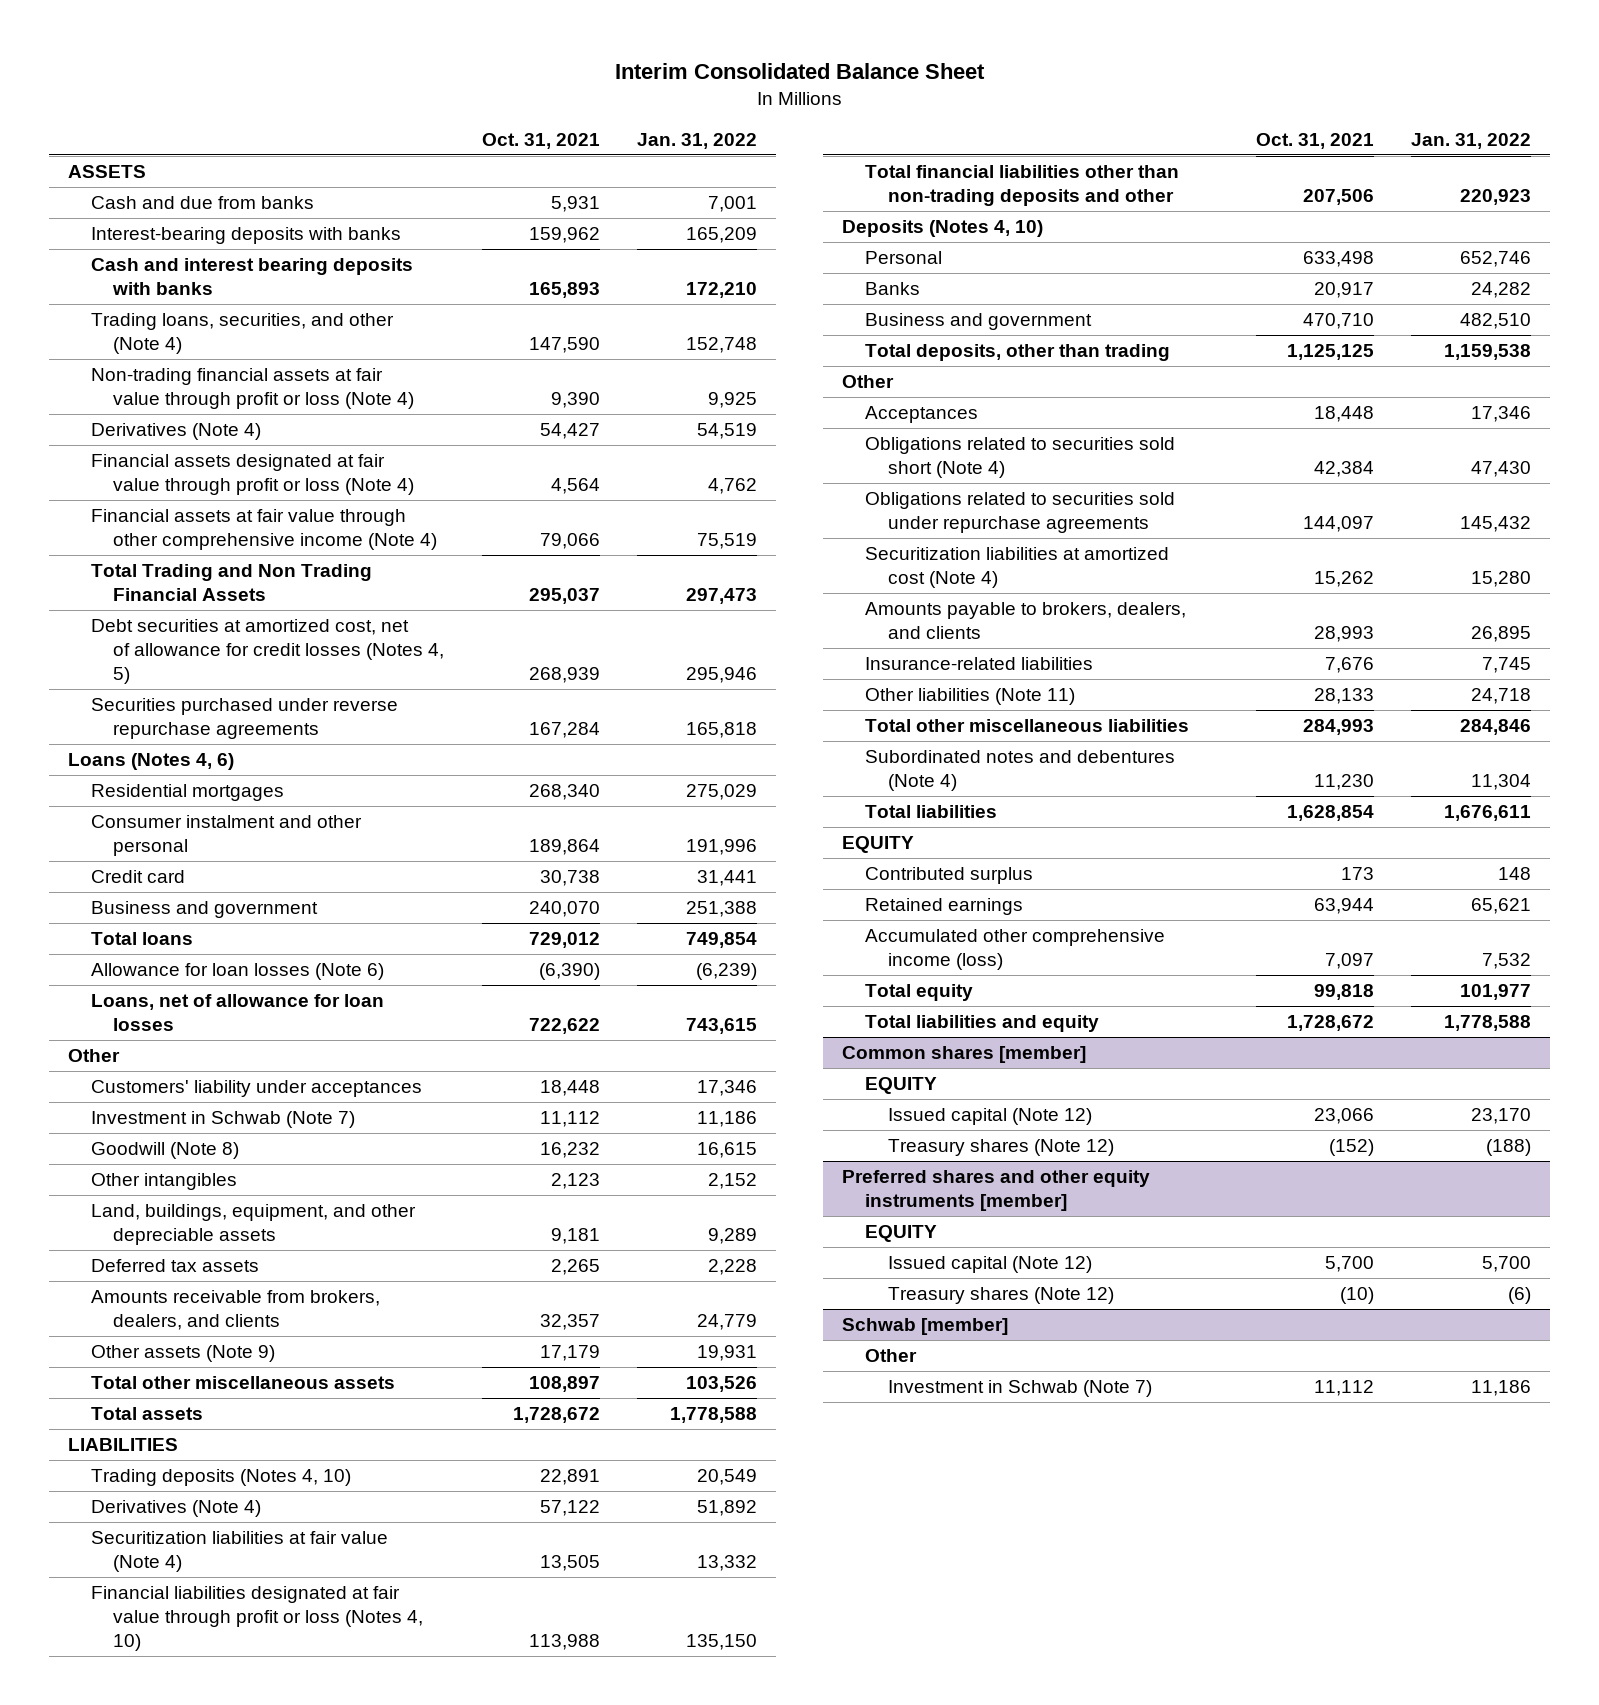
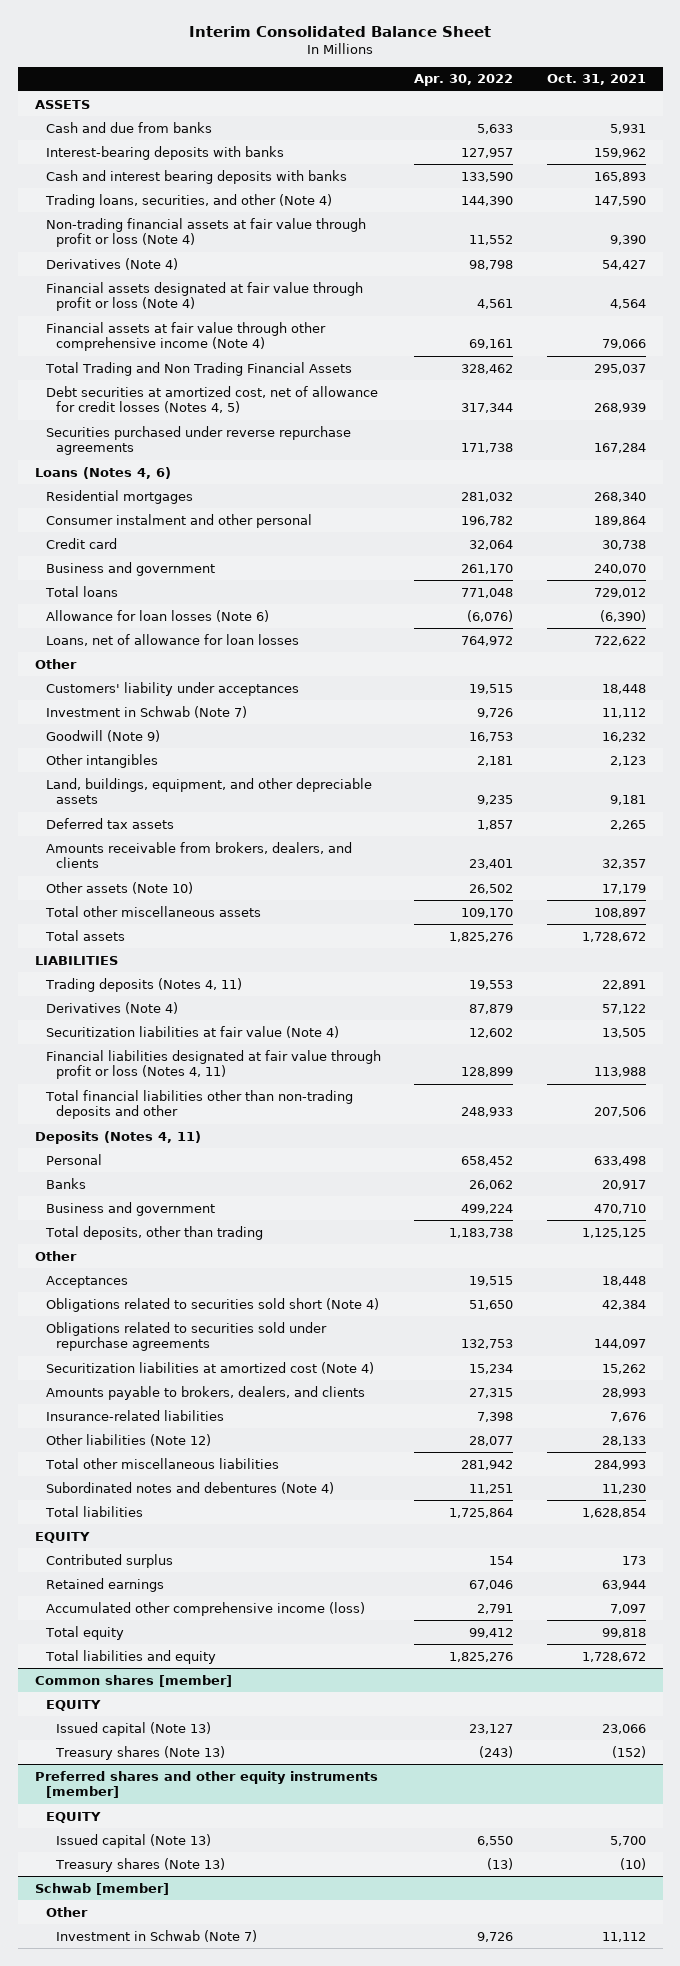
[637,132,758,149] Jan. 31, 2022 -> none
none -> [414,74,514,87] Apr. 30, 2022
[90,1141,239,1159] Goodwill (Note 8) -> [45,729,160,742] Goodwill (Note 9)
[90,1344,275,1362] Other assets (Note 9) -> [45,881,193,894] Other assets (Note 10)
[90,1468,351,1486] Trading deposits (Notes 4, 10) -> [44,977,242,992] Trading deposits (Notes 4, 11)
[90,1585,424,1651] Financial liabilities designated at fair value through profit or loss (Notes 4, 10) -> [45,1049,381,1080] Financial liabilities designated at fair value through profit or loss (Notes 4, 11)
[842,219,1044,237] Deposits (Notes 4, 10) -> [34,1130,201,1144] Deposits (Notes 4, 11)
[864,687,1075,705] Other liabilities (Note 11) -> [45,1433,211,1446] Other liabilities (Note 12)
[887,1107,1092,1125] Issued capital (Note 12) -> [56,1721,212,1736] Issued capital (Note 13)
[887,1138,1114,1156] Treasury shares (Note 12) -> [55,1745,226,1760] Treasury shares (Note 13)
[887,1255,1092,1273] Issued capital (Note 12) -> [56,1833,212,1848] Issued capital (Note 13)
[887,1286,1114,1304] Treasury shares (Note 12) -> [55,1857,226,1872] Treasury shares (Note 13)

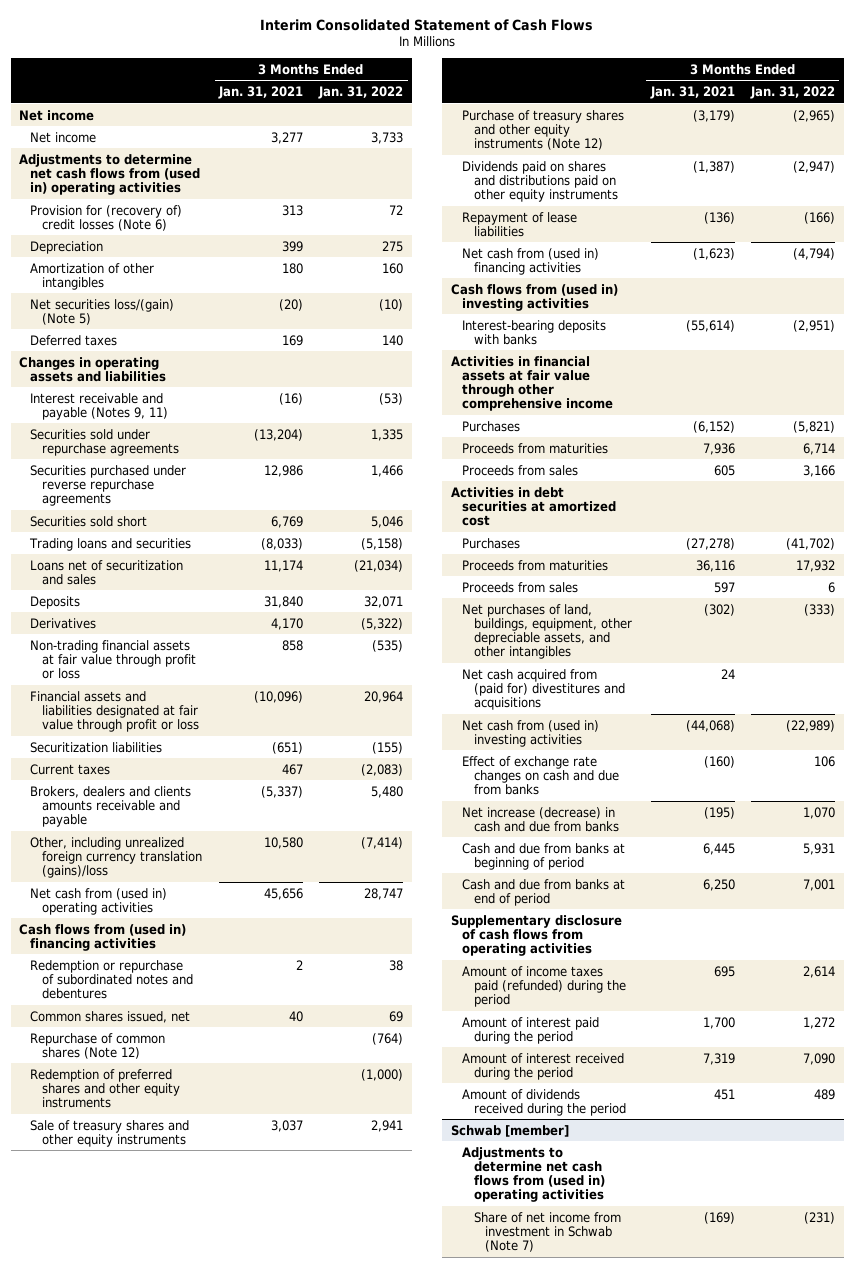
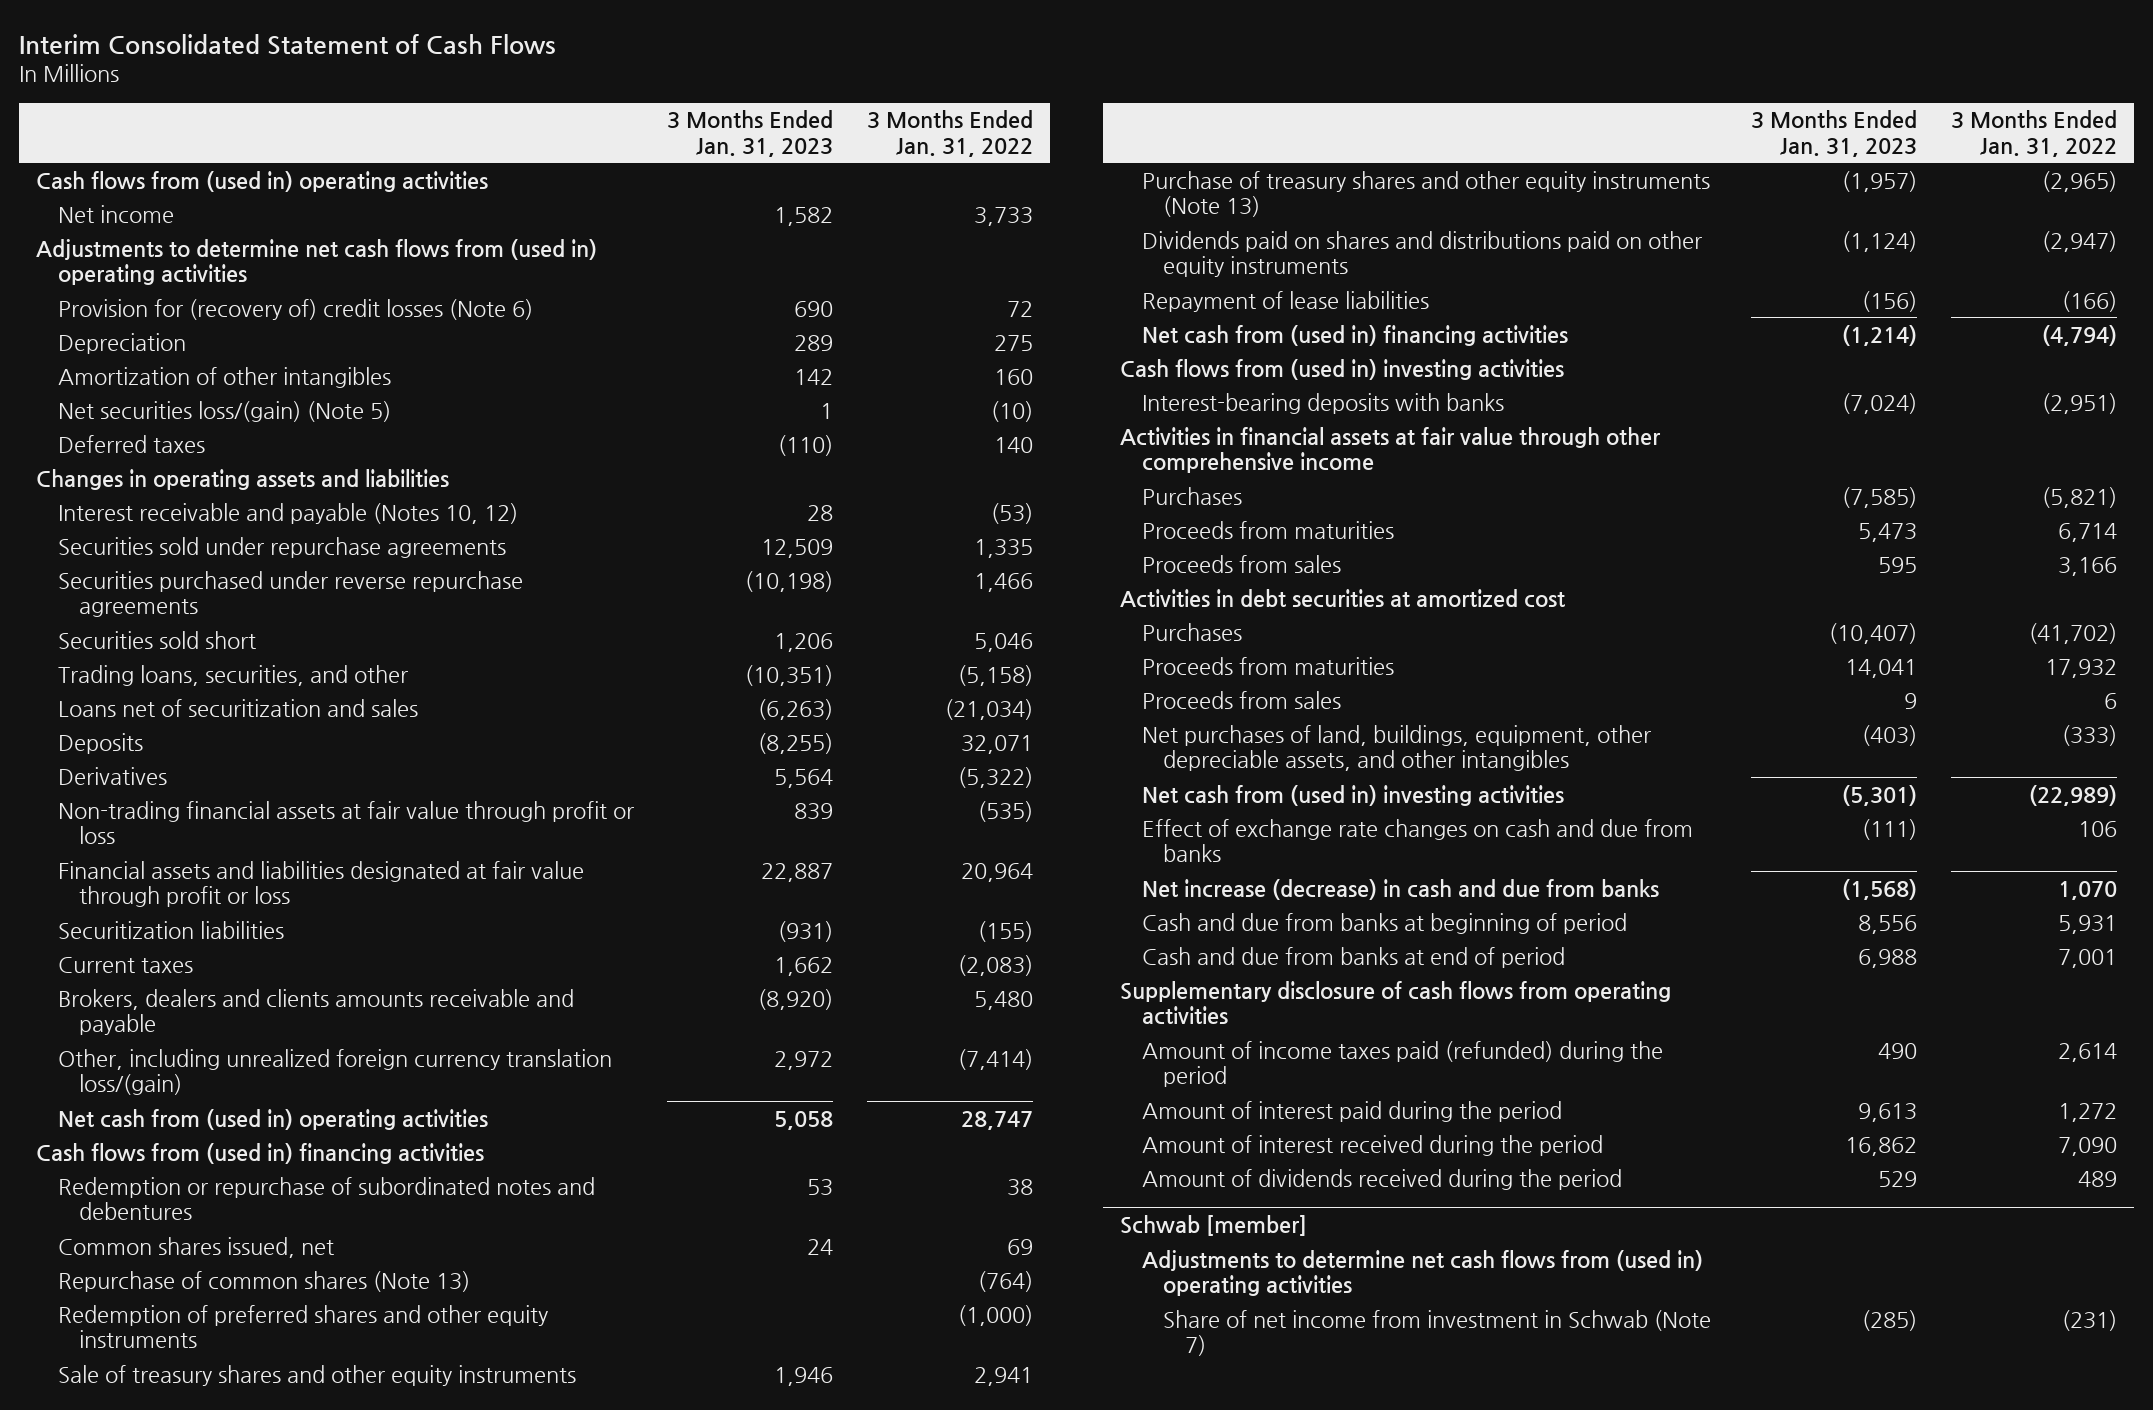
[217,86,303,100] Jan. 31, 2021 -> none
none -> [667,110,834,157] 3 Months Ended Jan. 31, 2023
[19,109,95,121] Net income -> [36,170,489,192] Cash flows from (used in) operating activities
[30,392,168,420] Interest receivable and payable (Notes 9, 11) -> [57,502,518,524] Interest receivable and payable (Notes 10, 12)
[29,537,192,551] Trading loans and securities -> [57,664,408,686] Trading loans, securities, and other
[30,836,202,879] Other, including unrealized foreign currency translation (gains)/loss -> [57,1048,612,1095] Other, including unrealized foreign currency translation loss/(gain)
[30,1032,166,1059] Repurchase of common shares (Note 12) -> [57,1270,470,1292] Repurchase of common shares (Note 13)
[462,109,625,151] Purchase of treasury shares and other equity instruments (Note 12) -> [1141,170,1710,217] Purchase of treasury shares and other equity instruments (Note 13)
[462,668,625,711] Net cash acquired from (paid for) divestitures and acquisitions -> none

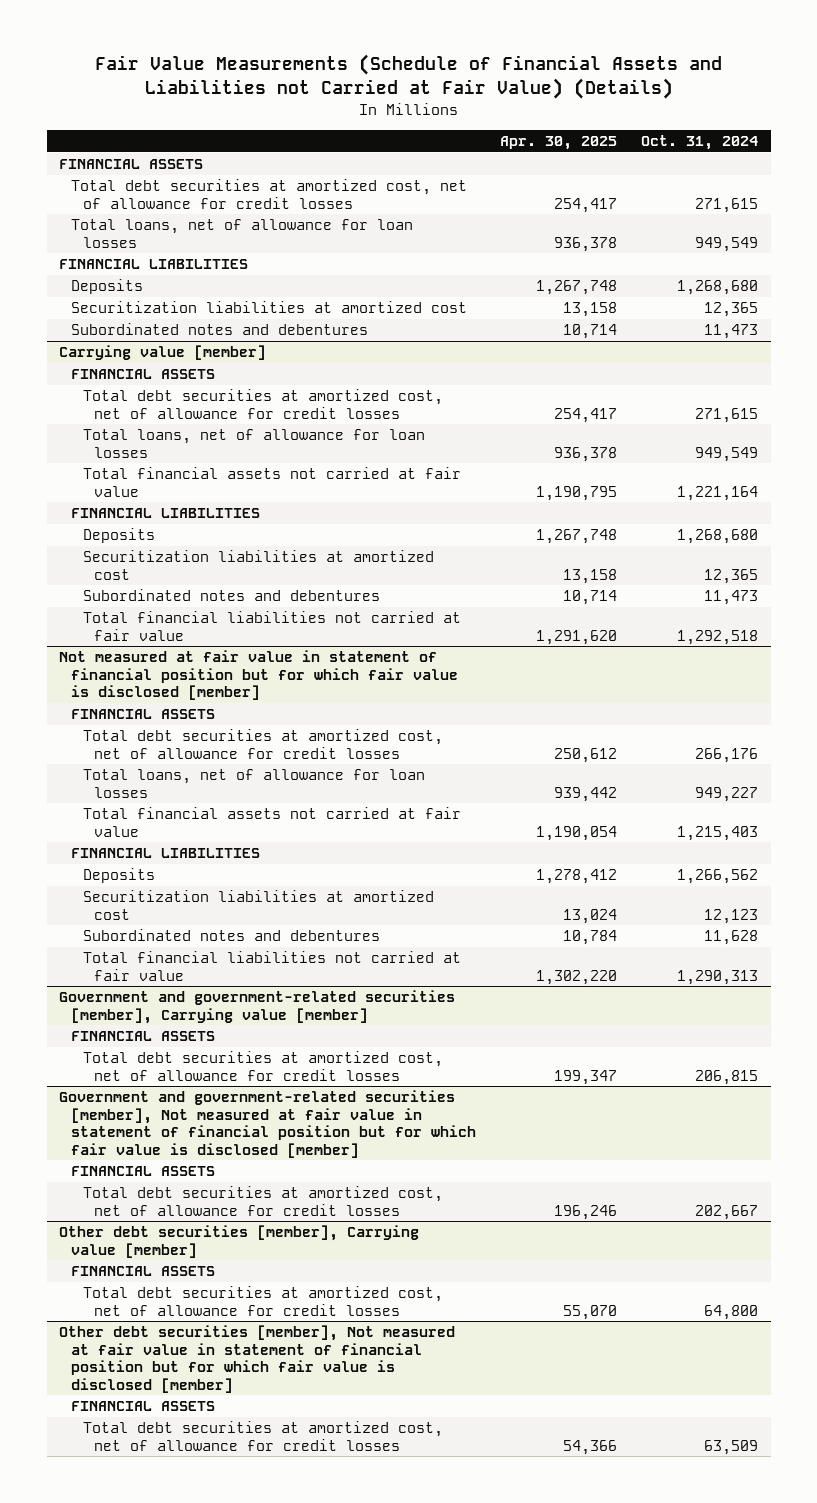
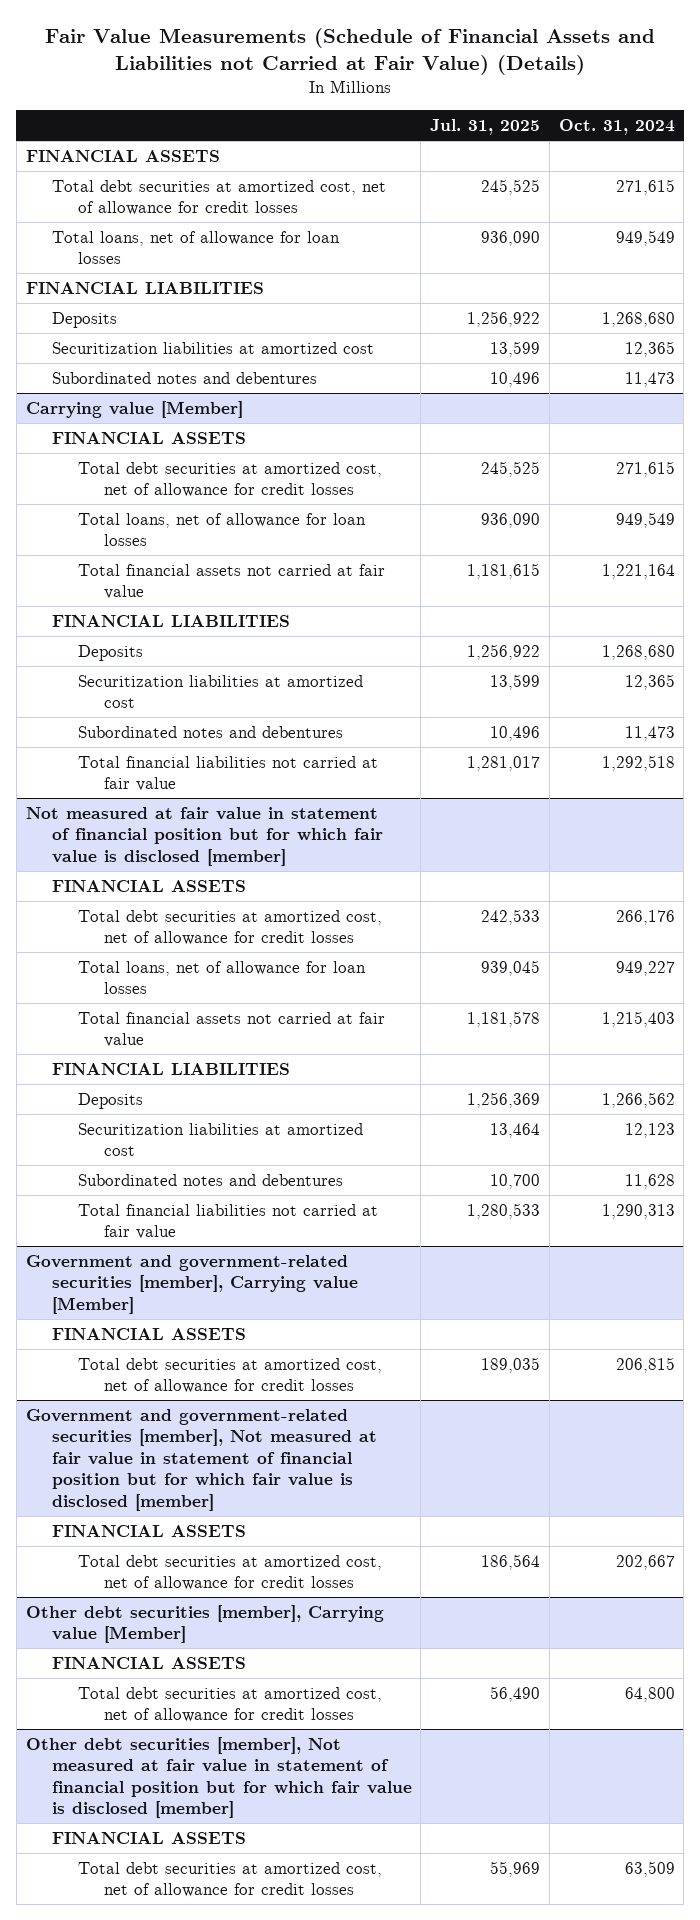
[500,136,618,151] Apr. 30, 2025 -> none
none -> [430,119,541,136] Jul. 31, 2025
[58,345,266,361] Carrying value [member] -> [25,400,243,418] Carrying value [Member]
[58,990,455,1024] Government and government-related securities [member], Carrying value [member] -> [25,1254,358,1314] Government and government-related securities [member], Carrying value [Member]
[58,1225,419,1258] Other debt securities [member], Carrying value [member] -> [25,1604,384,1644] Other debt securities [member], Carrying value [Member]

